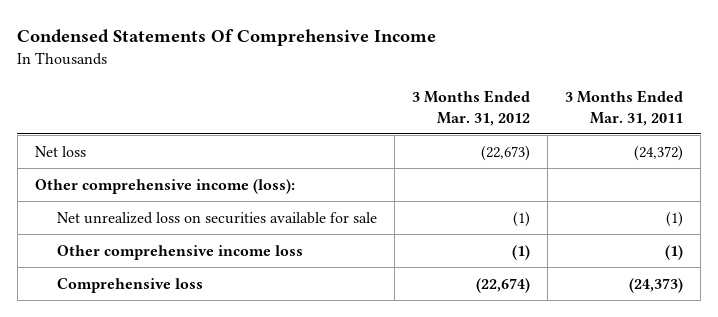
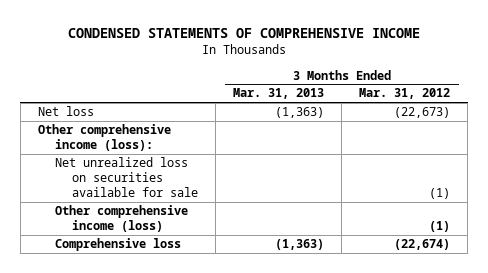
[17,29,437,47] Condensed Statements Of Comprehensive Income -> [67,28,420,39] CONDENSED STATEMENTS OF COMPREHENSIVE INCOME
[565,89,684,126] 3 Months Ended Mar. 31, 2011 -> none
none -> [233,88,325,100] Mar. 31, 2013
[56,244,303,260] Other comprehensive income loss -> [54,205,188,233] Other comprehensive income (loss)

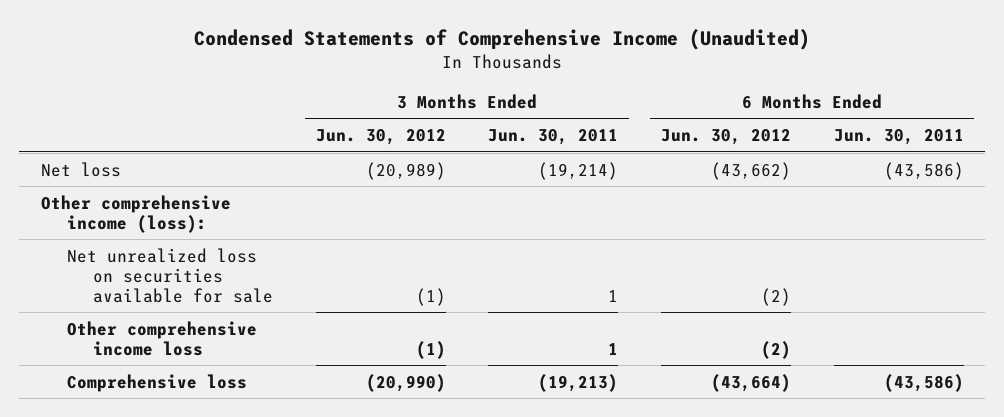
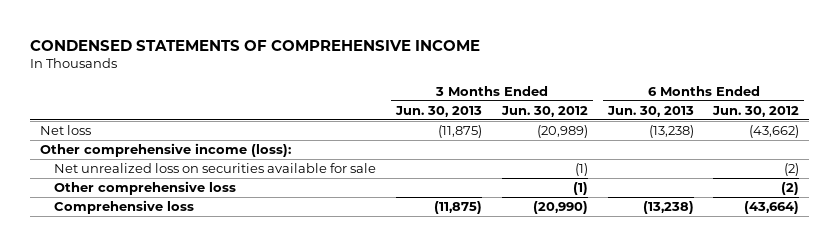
[194,29,811,51] Condensed Statements of Comprehensive Income (Unaudited) -> [30,39,481,51] CONDENSED STATEMENTS OF COMPREHENSIVE INCOME
[488,128,619,145] Jun. 30, 2011 -> none
[833,128,964,145] Jun. 30, 2011 -> none
none -> [394,105,482,117] Jun. 30, 2013
none -> [606,105,694,117] Jun. 30, 2013
[66,320,257,356] Other comprehensive income loss -> [53,181,236,196] Other comprehensive loss

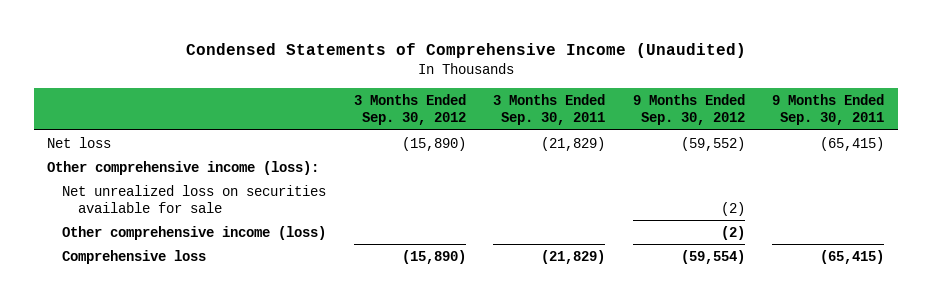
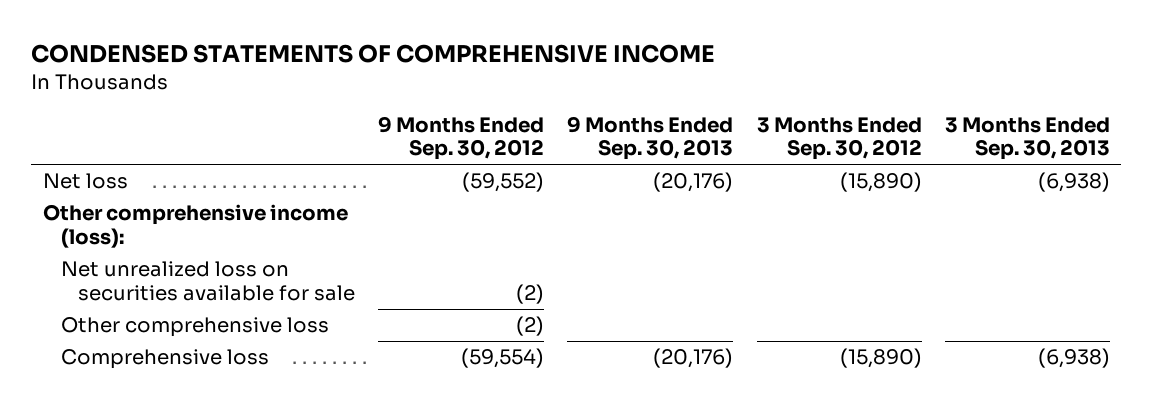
[185,43,746,59] Condensed Statements of Comprehensive Income (Unaudited) -> [31,44,716,64] CONDENSED STATEMENTS OF COMPREHENSIVE INCOME
[493,94,606,126] 3 Months Ended Sep. 30, 2011 -> none
[771,94,884,126] 9 Months Ended Sep. 30, 2011 -> none
none -> [567,115,734,161] 9 Months Ended Sep. 30, 2013
none -> [944,116,1110,161] 3 Months Ended Sep. 30, 2013
[62,225,327,240] Other comprehensive income (loss) -> [60,317,329,338] Other comprehensive loss

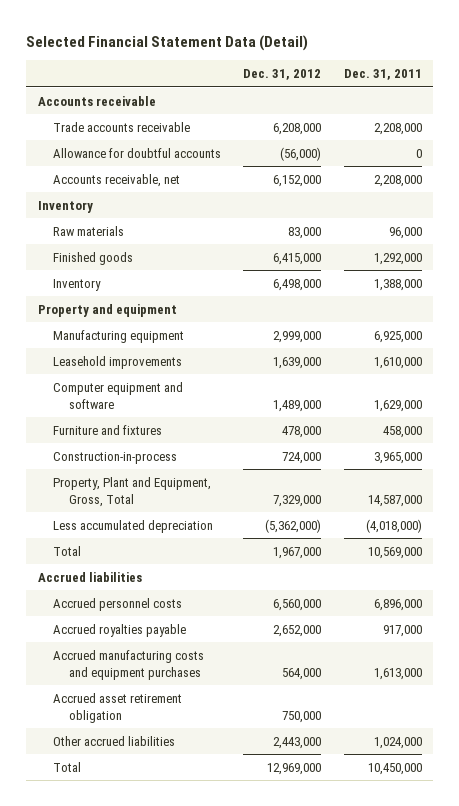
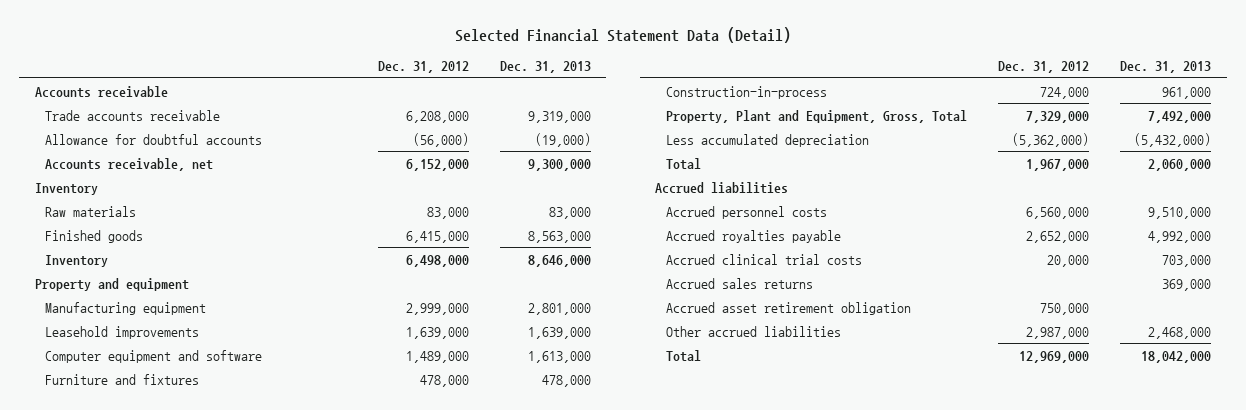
[343,69,422,81] Dec. 31, 2011 -> none
none -> [499,61,591,74] Dec. 31, 2013
[53,649,205,680] Accrued manufacturing costs and equipment purchases -> none
none -> [665,253,862,265] Accrued clinical trial costs
none -> [665,277,813,289] Accrued sales returns
[273,736,322,749] 2,443,000 -> [1026,326,1090,339] 2,987,000

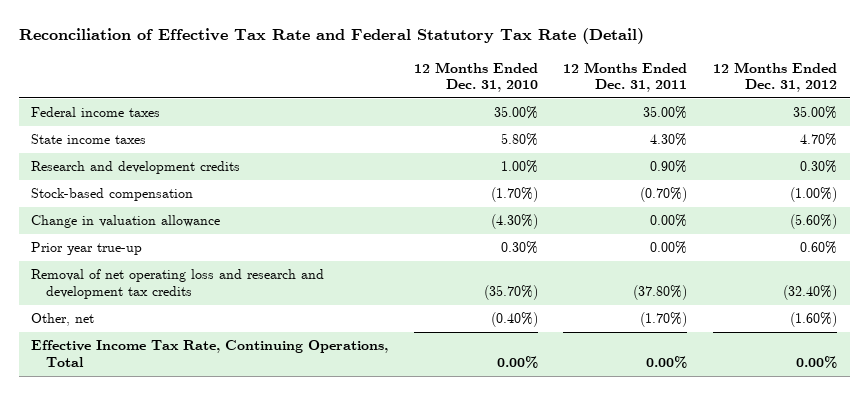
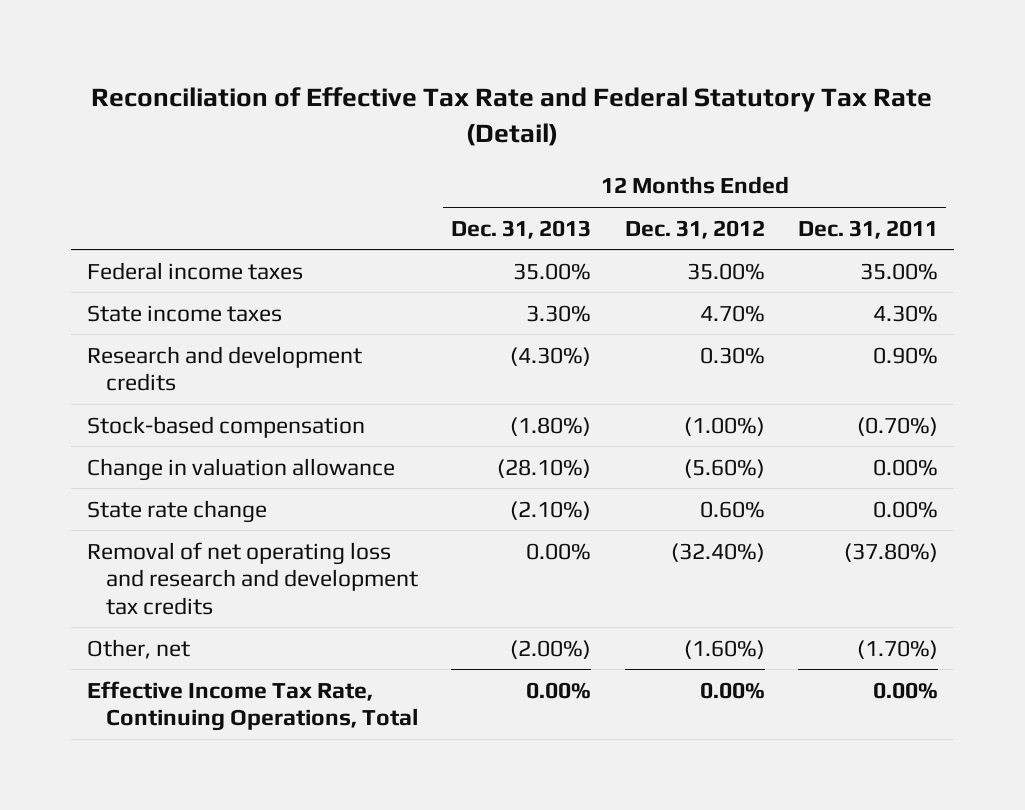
[413,61,538,93] 12 Months Ended Dec. 31, 2010 -> none
none -> [451,219,592,239] Dec. 31, 2013
[31,242,143,256] Prior year true-up -> none
none -> [87,499,268,523] State rate change

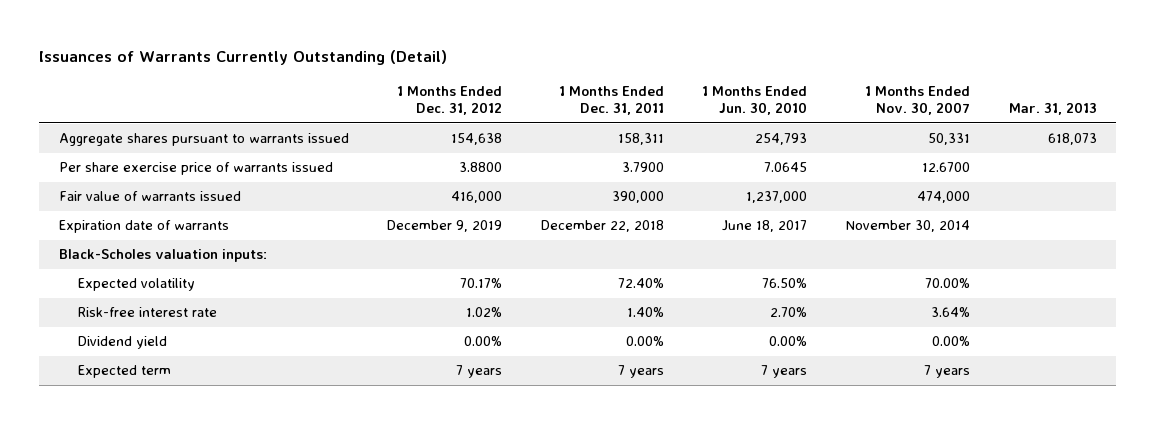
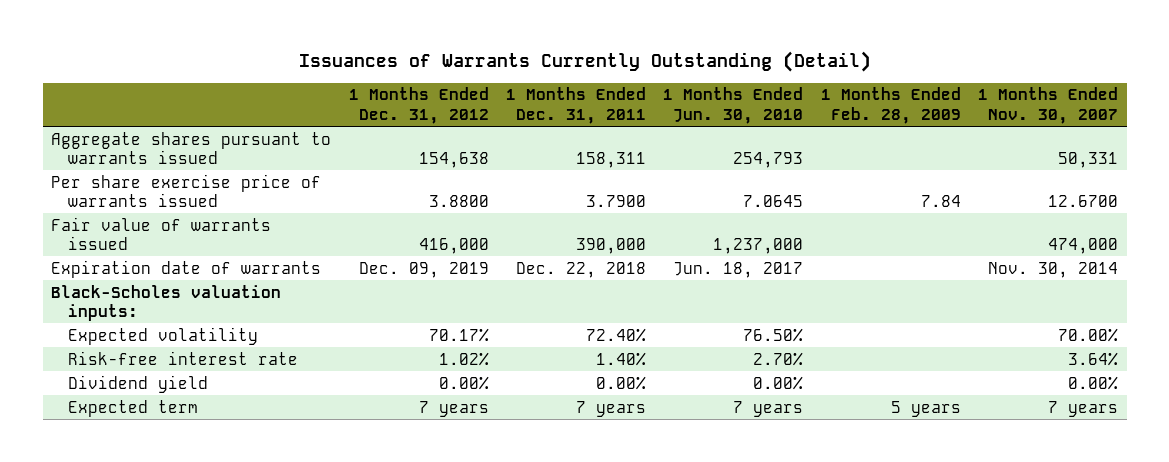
[1008,102,1097,116] Mar. 31, 2013 -> none
none -> [820,87,961,124] 1 Months Ended Feb. 28, 2009
[387,220,503,233] December 9, 2019 -> [358,261,489,278] Dec. 09, 2019
[540,220,664,233] December 22, 2018 -> [515,261,646,278] Dec. 22, 2018
[722,220,808,233] June 18, 2017 -> [673,261,804,278] Jun. 18, 2017
[846,220,971,233] November 30, 2014 -> [987,261,1118,278] Nov. 30, 2014

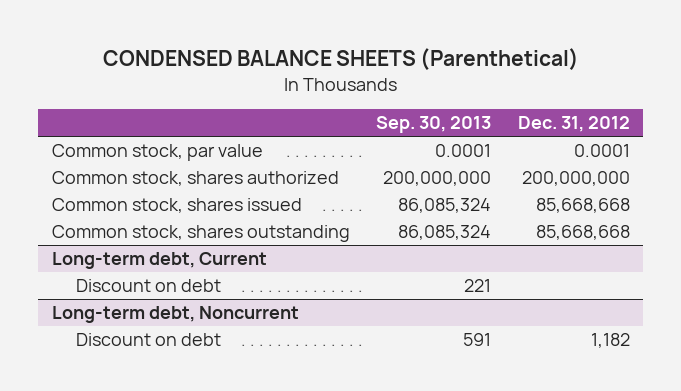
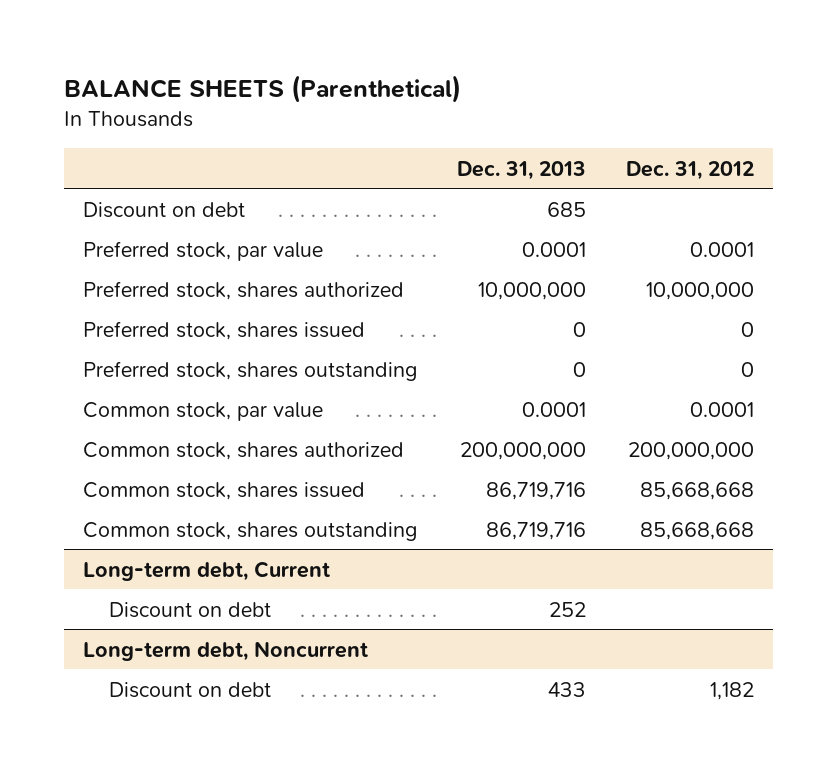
[102,48,579,71] CONDENSED BALANCE SHEETS (Parenthetical) -> [63,75,461,104] BALANCE SHEETS (Parenthetical)
[376,116,492,134] Sep. 30, 2013 -> none
none -> [457,160,587,180] Dec. 31, 2013
none -> [83,201,246,218] Discount on debt
none -> [83,240,324,261] Preferred stock, par value
none -> [83,280,405,300] Preferred stock, shares authorized
none -> [83,320,366,340] Preferred stock, shares issued
none -> [83,360,418,381] Preferred stock, shares outstanding

